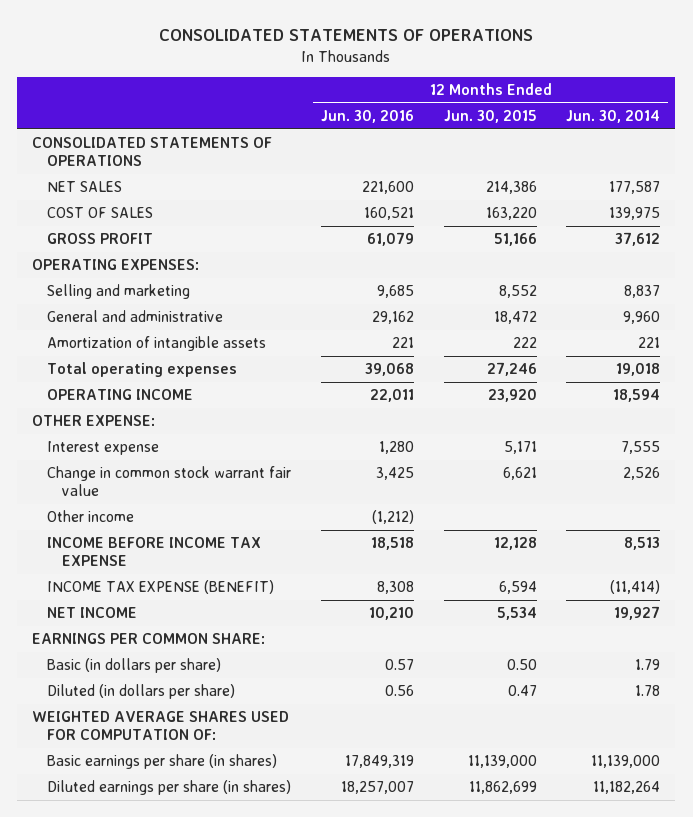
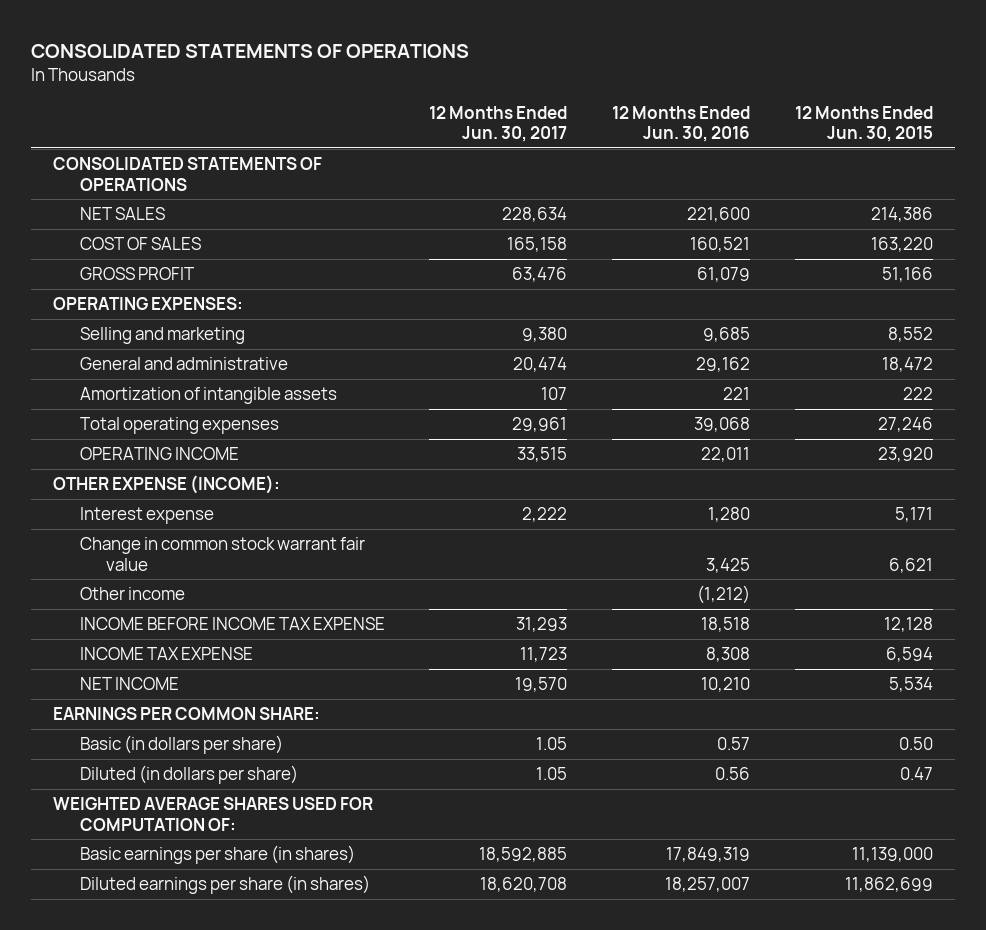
[566,109,661,123] Jun. 30, 2014 -> none
none -> [429,105,568,143] 12 Months Ended Jun. 30, 2017
[32,415,156,427] OTHER EXPENSE: -> [53,475,281,495] OTHER EXPENSE (INCOME):
[47,580,275,595] INCOME TAX EXPENSE (BENEFIT) -> [79,647,253,661] INCOME TAX EXPENSE

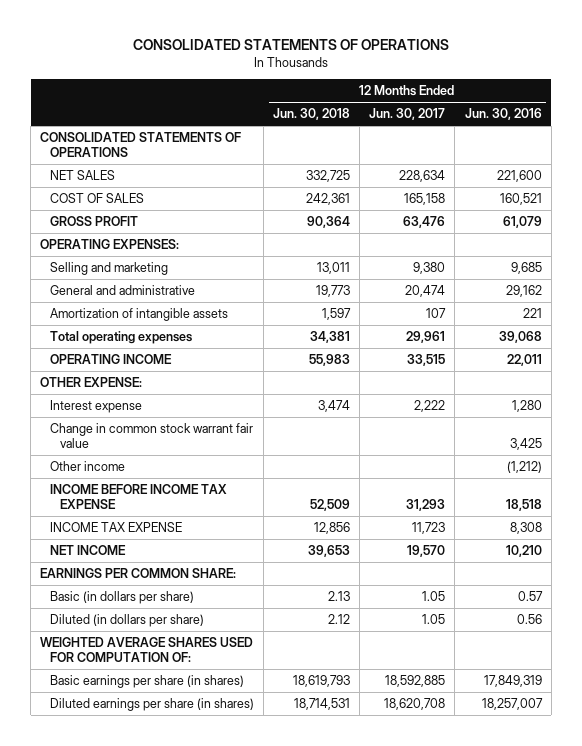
[794,105,933,143] 12 Months Ended Jun. 30, 2015 -> none
none -> [273,108,351,121] Jun. 30, 2018
[53,475,281,495] OTHER EXPENSE (INCOME): -> [40,377,143,388] OTHER EXPENSE:

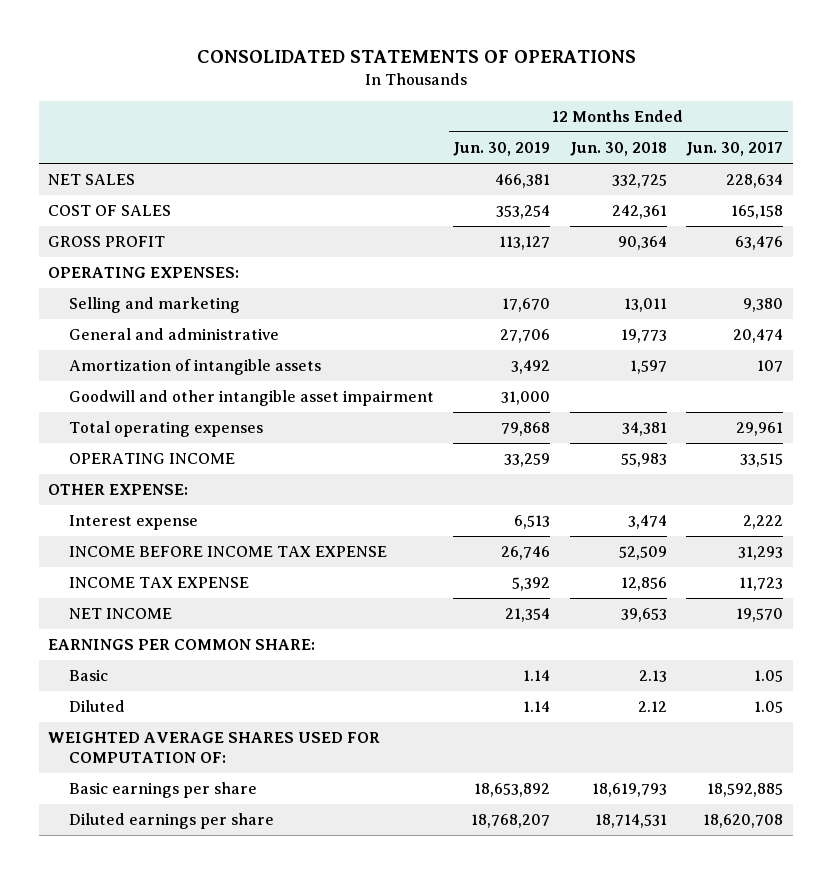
[464,108,542,121] Jun. 30, 2016 -> none
none -> [453,141,551,156] Jun. 30, 2019
[40,132,242,157] CONSOLIDATED STATEMENTS OF OPERATIONS -> none
none -> [69,390,435,407] Goodwill and other intangible asset impairment
[50,423,254,448] Change in common stock warrant fair value -> none
[50,461,126,472] Other income -> none
[50,591,195,605] Basic (in dollars per share) -> [69,669,109,682] Basic
[50,614,205,628] Diluted (in dollars per share) -> [69,700,126,713] Diluted
[50,675,245,689] Basic earnings per share (in shares) -> [69,782,258,799] Basic earnings per share
[50,698,255,712] Diluted earnings per share (in shares) -> [69,813,275,830] Diluted earnings per share

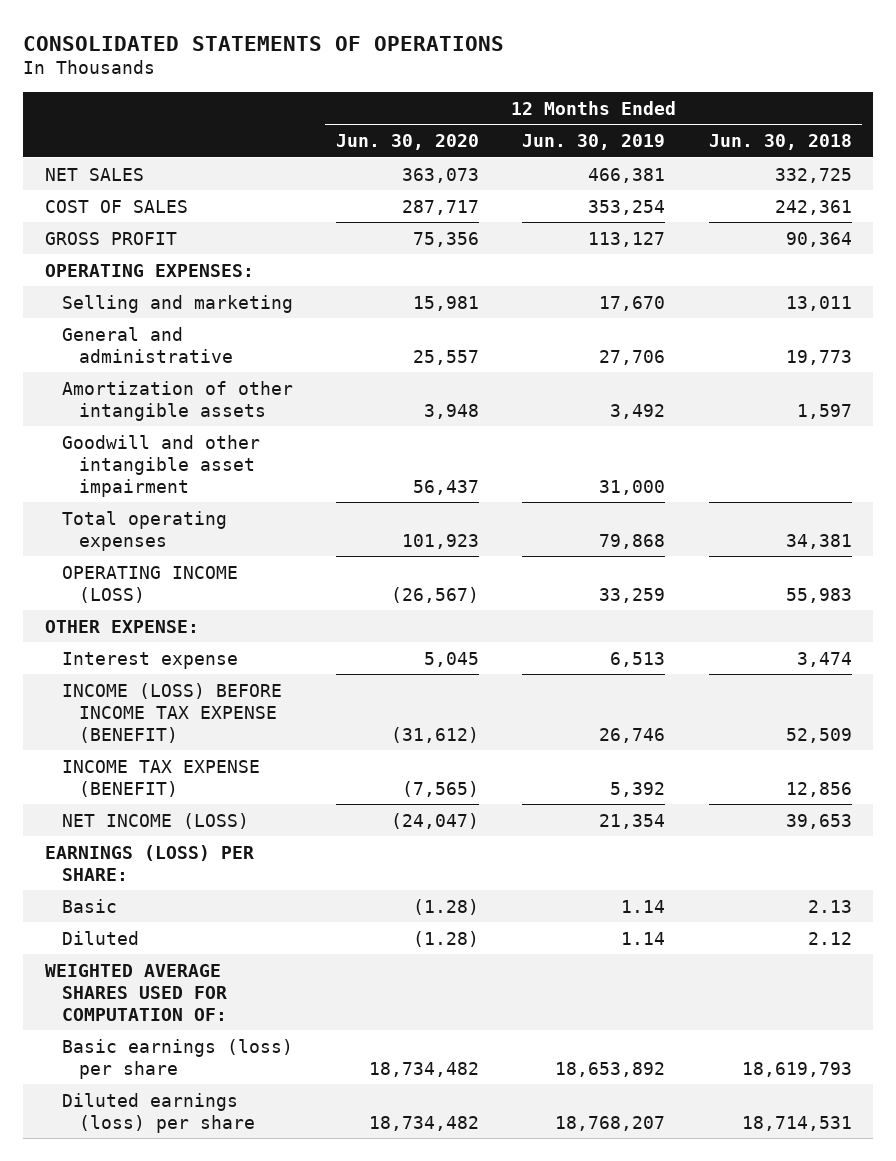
[686,141,784,156] Jun. 30, 2017 -> none
none -> [336,134,480,151] Jun. 30, 2020
[69,359,322,376] Amortization of intangible assets -> [61,380,293,421] Amortization of other intangible assets
[69,453,236,465] OPERATING INCOME -> [61,565,238,603] OPERATING INCOME (LOSS)
[69,546,388,558] INCOME BEFORE INCOME TAX EXPENSE -> [61,682,282,743] INCOME (LOSS) BEFORE INCOME TAX EXPENSE (BENEFIT)
[69,577,250,589] INCOME TAX EXPENSE -> [61,759,260,797] INCOME TAX EXPENSE (BENEFIT)
[69,608,173,620] NET INCOME -> [61,812,249,829] NET INCOME (LOSS)
[48,639,316,651] EARNINGS PER COMMON SHARE: -> [44,844,254,881] EARNINGS (LOSS) PER SHARE:
[69,782,258,799] Basic earnings per share -> [61,1038,293,1079] Basic earnings (loss) per share
[69,813,275,830] Diluted earnings per share -> [61,1092,256,1133] Diluted earnings (loss) per share

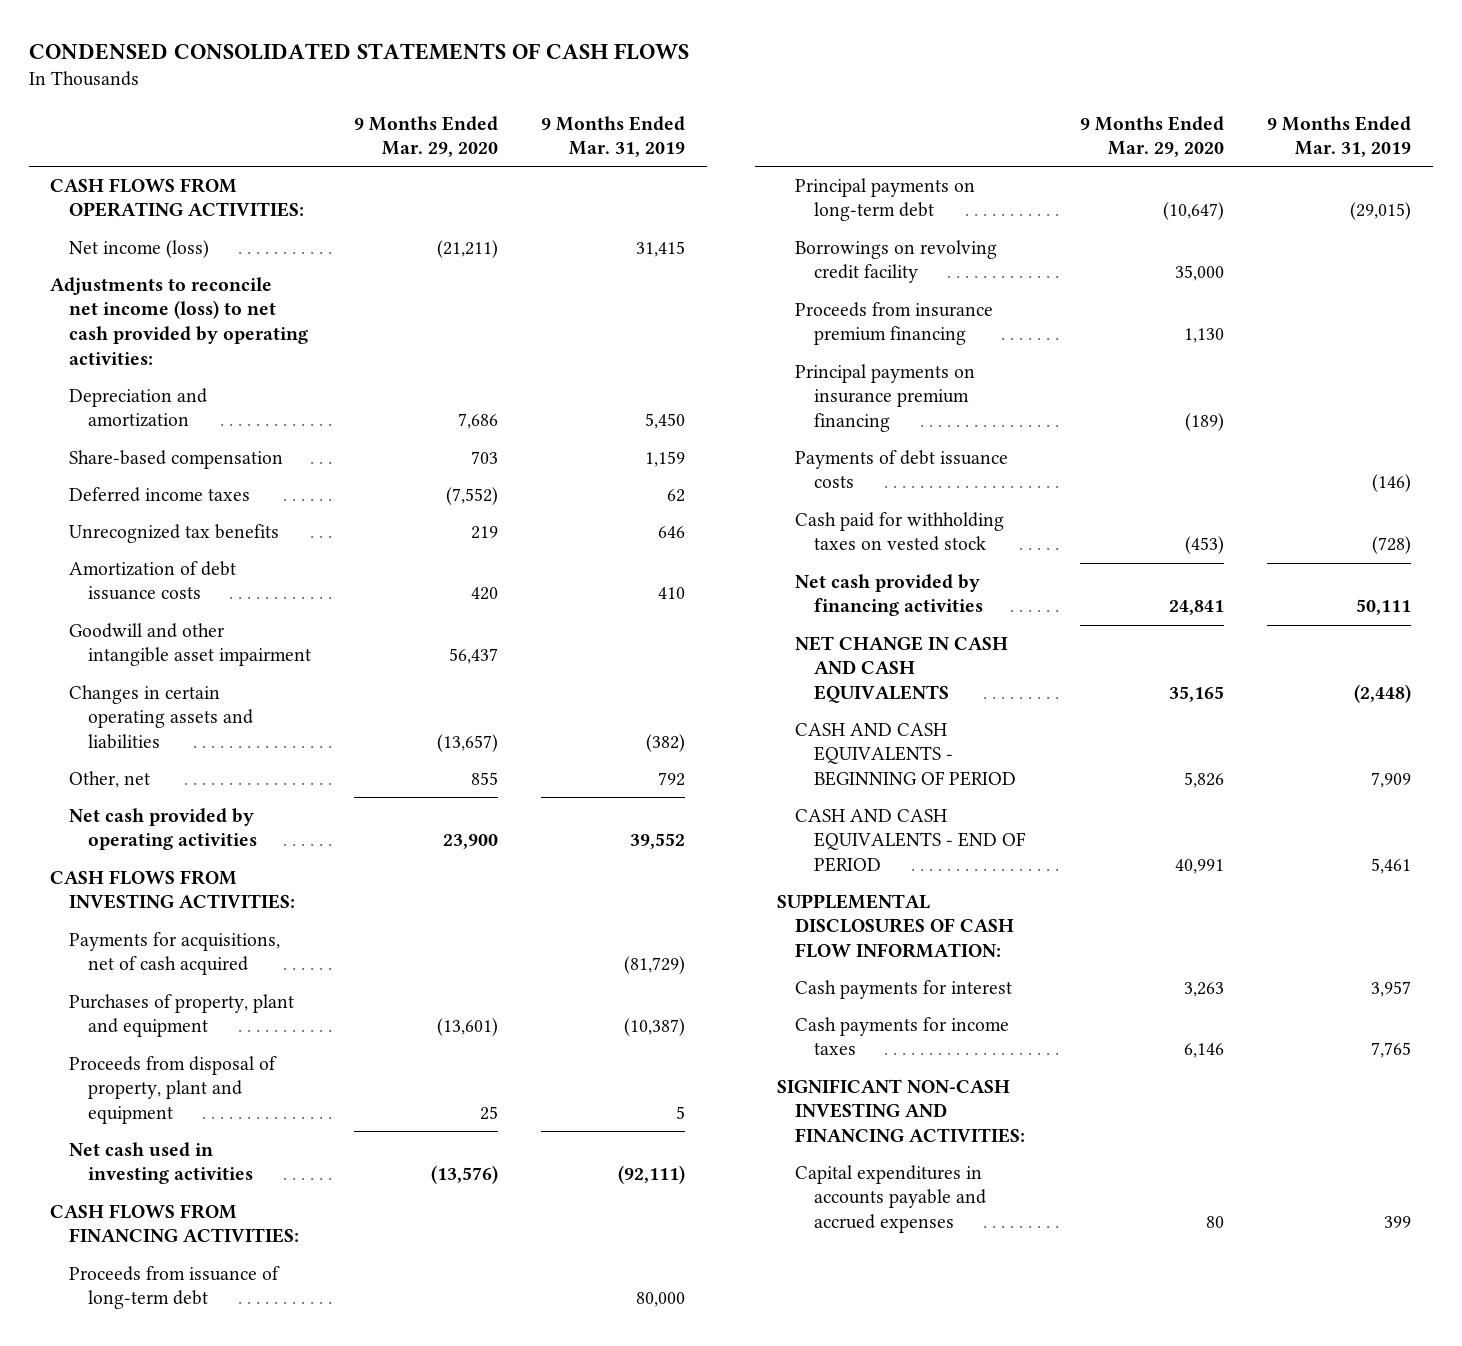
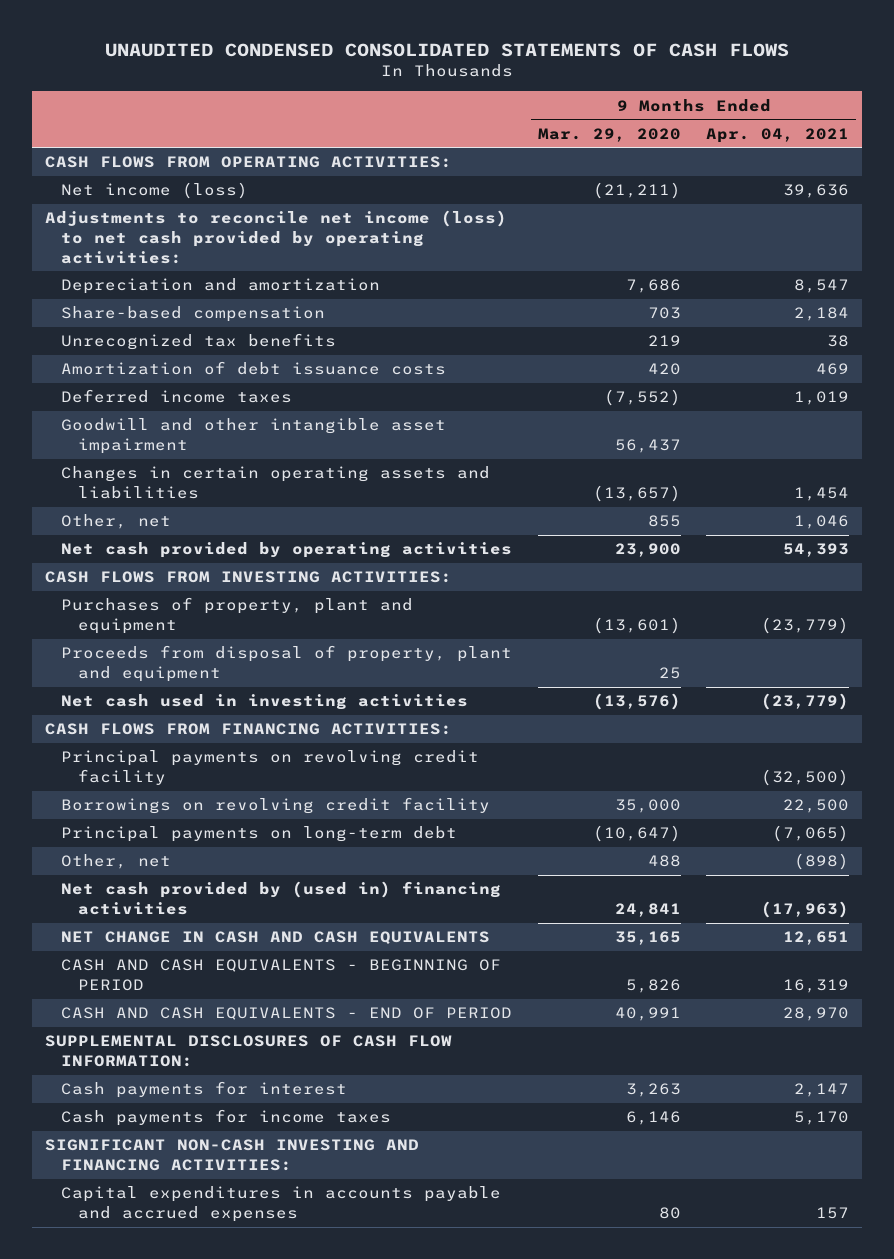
[28,43,689,61] CONDENSED CONSOLIDATED STATEMENTS OF CASH FLOWS -> [105,42,790,57] UNAUDITED CONDENSED CONSOLIDATED STATEMENTS OF CASH FLOWS
[541,115,686,158] 9 Months Ended Mar. 31, 2019 -> none
none -> [706,127,850,143] Apr. 04, 2021
[69,486,251,502] Deferred income taxes -> [61,389,293,404] Deferred income taxes
[69,931,281,976] Payments for acquisitions, net of cash acquired -> none
[69,1265,281,1310] Proceeds from issuance of long-term debt -> none
none -> [61,750,480,785] Principal payments on revolving credit facility
[795,301,994,346] Proceeds from insurance premium financing -> none
[795,363,976,433] Principal payments on insurance premium financing -> none
[795,449,1009,489] Payments of debt issuance costs -> none
[795,511,1005,552] Cash paid for withholding taxes on vested stock -> none
[795,177,976,222] Principal payments on long-term debt -> [61,826,458,843] Principal payments on long-term debt
none -> [61,854,172,870] Other, net
[795,573,984,617] Net cash provided by financing activities -> [61,881,502,915] Net cash provided by (used in) financing activities

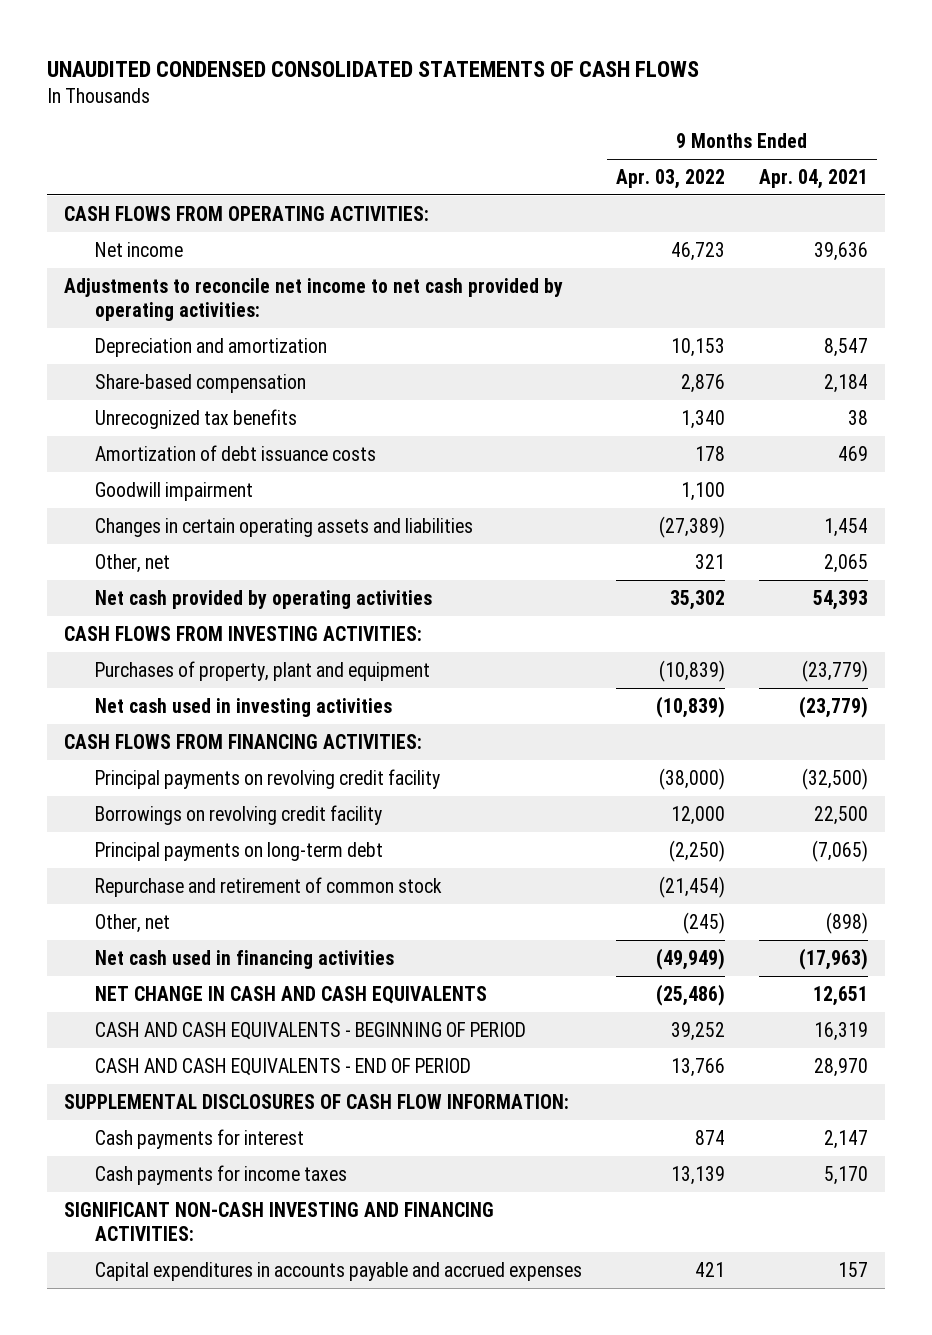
[537,127,681,142] Mar. 29, 2020 -> none
none -> [616,168,726,189] Apr. 03, 2022
[61,182,249,200] Net income (loss) -> [94,241,183,257] Net income
[44,210,507,264] Adjustments to reconcile net income (loss) to net cash provided by operating activities: -> [63,277,563,322] Adjustments to reconcile net income to net cash provided by operating activities:
[61,389,293,404] Deferred income taxes -> none
[61,418,447,454] Goodwill and other intangible asset impairment -> none
none -> [94,481,253,501] Goodwill impairment
[794,515,850,530] 1,046 -> [824,553,869,573] 2,065
[61,645,513,682] Proceeds from disposal of property, plant and equipment -> none
none -> [94,876,442,897] Repurchase and retirement of common stock
[61,881,502,915] Net cash provided by (used in) financing activities -> [94,949,394,969] Net cash used in financing activities

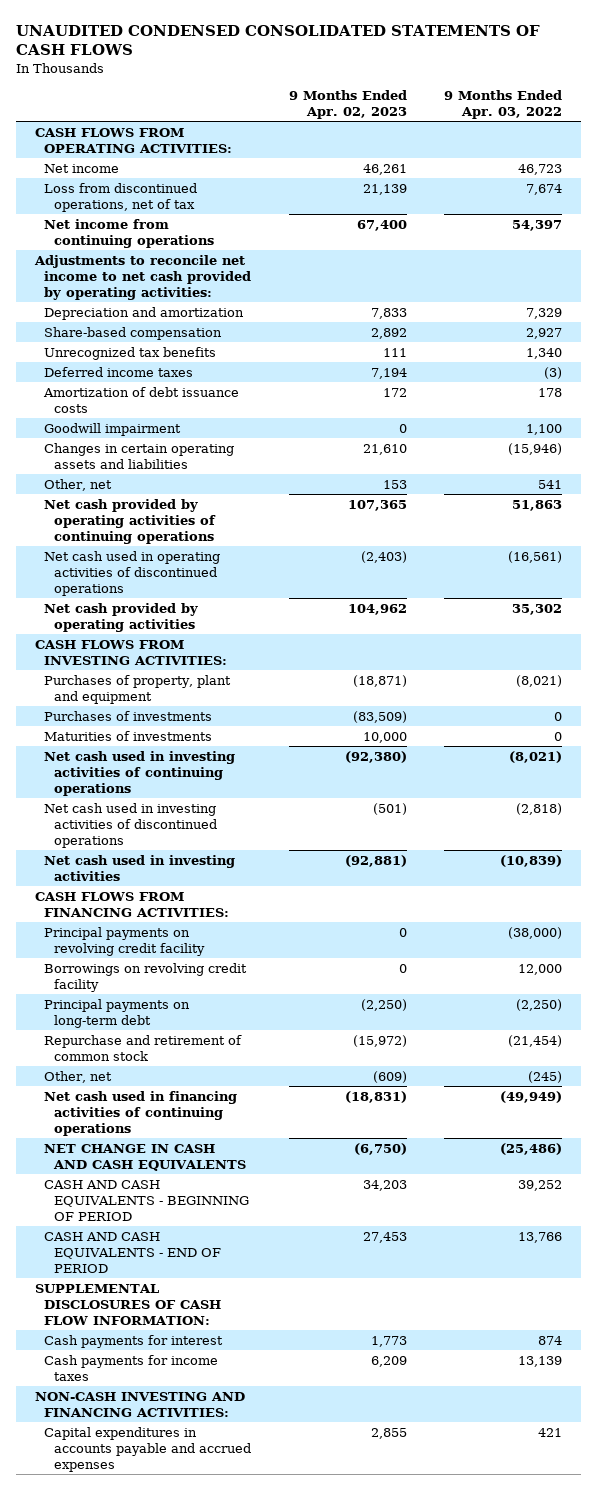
[759,168,869,189] Apr. 04, 2021 -> none
none -> [288,89,407,119] 9 Months Ended Apr. 02, 2023
none -> [44,182,198,212] Loss from discontinued operations, net of tax
none -> [44,218,214,248] Net income from continuing operations
[671,337,726,357] 10,153 -> [526,307,563,319] 7,329
[681,373,726,393] 2,876 -> [526,327,563,339] 2,927
none -> [44,366,194,377] Deferred income taxes
[659,515,726,538] (27,389) -> [508,442,563,455] (15,946)
[695,553,726,569] 321 -> [538,479,563,489] 541
none -> [44,498,216,544] Net cash provided by operating activities of continuing operations
none -> [44,550,221,596] Net cash used in operating activities of discontinued operations
[659,659,726,682] (10,839) -> [516,674,563,687] (8,021)
none -> [44,710,213,721] Purchases of investments
none -> [44,730,213,741] Maturities of investments
none -> [44,750,236,796] Net cash used in investing activities of continuing operations
none -> [44,802,217,848] Net cash used in investing activities of discontinued operations
[94,949,394,969] Net cash used in financing activities -> [44,1090,238,1136] Net cash used in financing activities of continuing operations
[63,1201,494,1242] SIGNIFICANT NON-CASH INVESTING AND FINANCING ACTIVITIES: -> [34,1391,245,1417] NON-CASH INVESTING AND FINANCING ACTIVITIES:

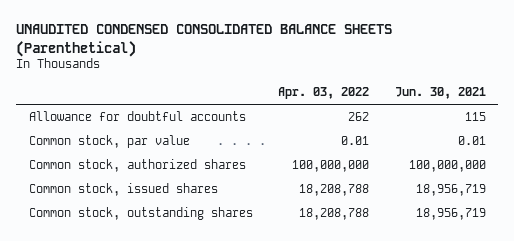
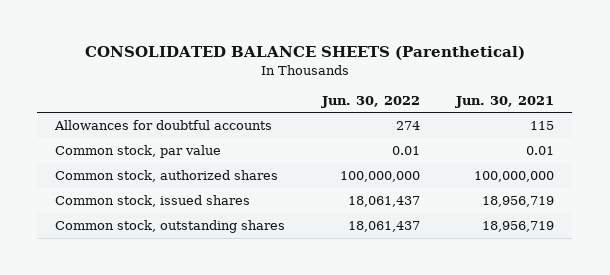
[16,24,393,57] UNAUDITED CONDENSED CONSOLIDATED BALANCE SHEETS (Parenthetical) -> [84,46,525,61] CONSOLIDATED BALANCE SHEETS (Parenthetical)
[278,87,370,100] Apr. 03, 2022 -> none
none -> [320,95,420,108] Jun. 30, 2022
[28,111,246,122] Allowance for doubtful accounts -> [54,120,273,131] Allowances for doubtful accounts

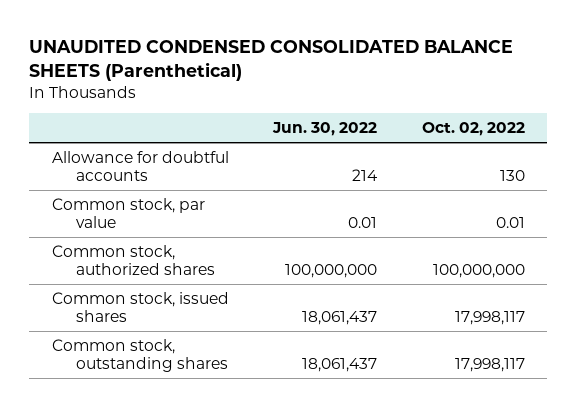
[84,46,525,61] CONSOLIDATED BALANCE SHEETS (Parenthetical) -> [29,39,514,81] UNAUDITED CONDENSED CONSOLIDATED BALANCE SHEETS (Parenthetical)
[455,95,555,108] Jun. 30, 2021 -> none
none -> [422,121,526,136] Oct. 02, 2022
[54,120,273,131] Allowances for doubtful accounts -> [51,150,229,182] Allowance for doubtful accounts
[395,121,420,131] 274 -> [352,169,379,182] 214

